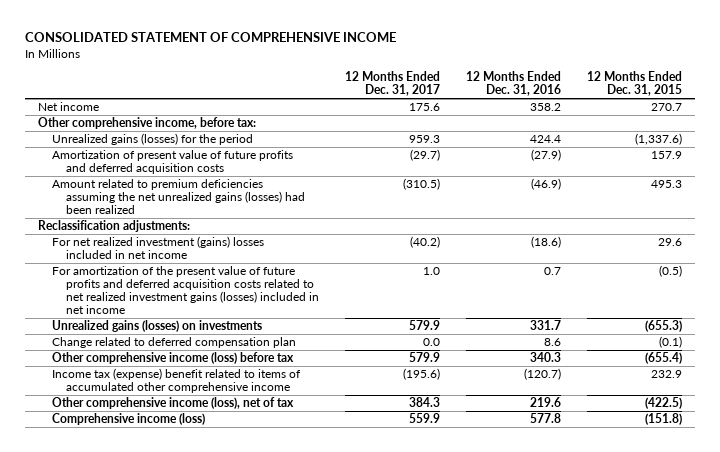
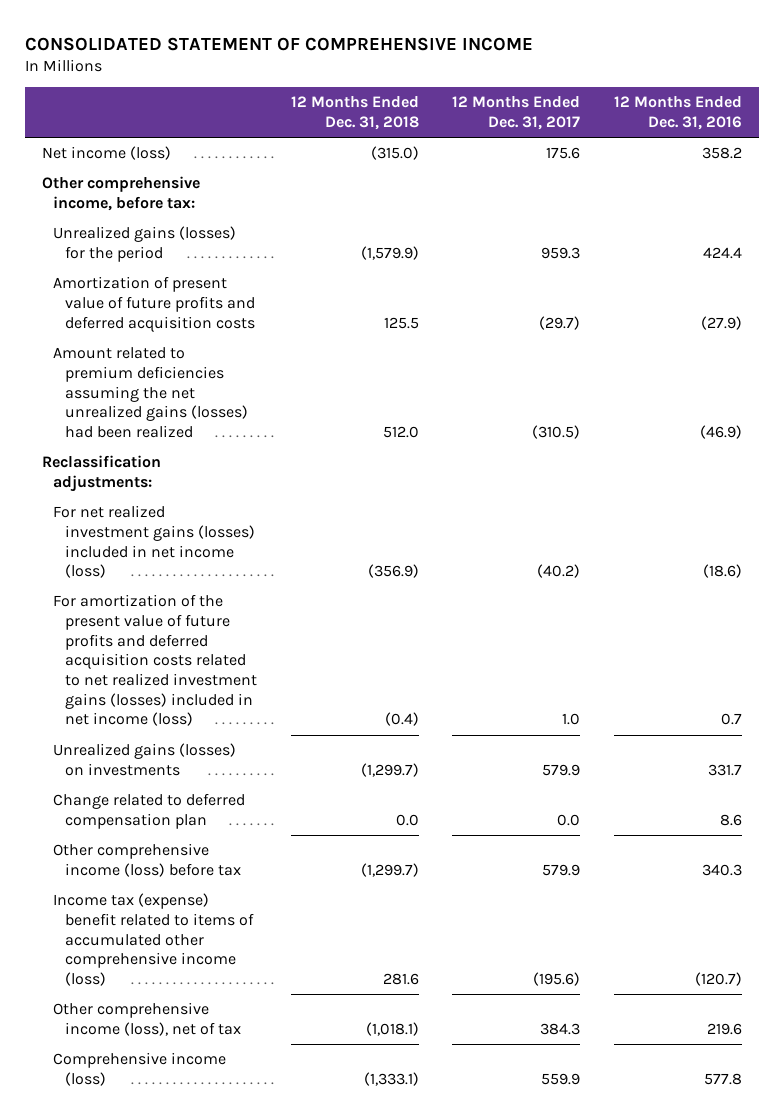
[587,71,683,97] 12 Months Ended Dec. 31, 2015 -> none
none -> [290,96,419,130] 12 Months Ended Dec. 31, 2018
[37,102,99,112] Net income -> [41,146,171,161] Net income (loss)
[51,236,264,260] For net realized investment (gains) losses included in net income -> [53,505,256,579] For net realized investment gains (losses) included in net income (loss)
[51,266,320,315] For amortization of the present value of future profits and deferred acquisition costs related to net realized investment gains (losses) included in net income -> [53,594,258,727] For amortization of the present value of future profits and deferred acquisition costs related to net realized investment gains (losses) included in net income (loss)
[51,368,301,394] Income tax (expense) benefit related to items of accumulated other comprehensive income -> [53,893,255,986] Income tax (expense) benefit related to items of accumulated other comprehensive income (loss)

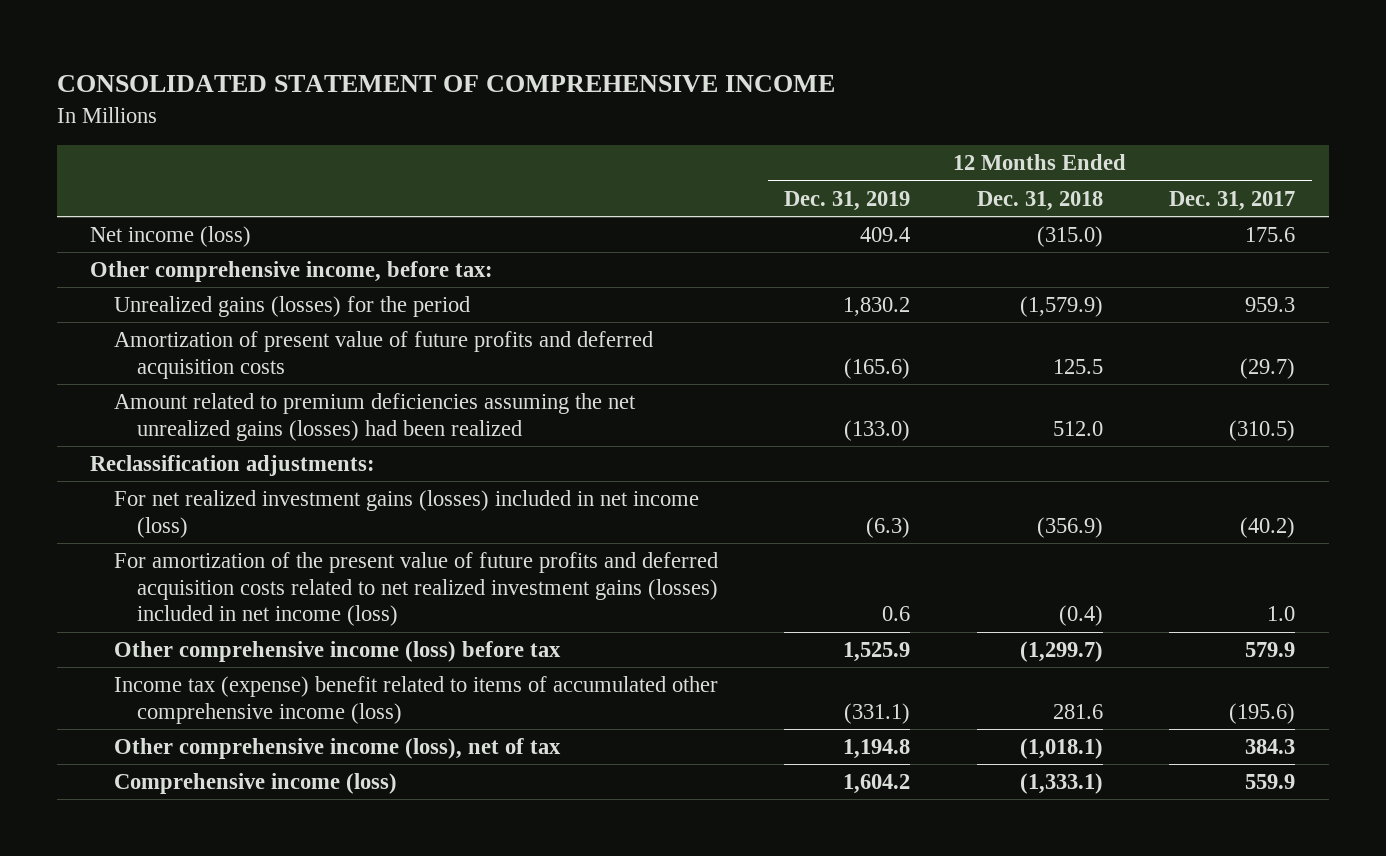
[614,96,743,130] 12 Months Ended Dec. 31, 2016 -> none
none -> [784,190,911,211] Dec. 31, 2019
[53,743,237,776] Unrealized gains (losses) on investments -> none
[53,793,246,829] Change related to deferred compensation plan -> none

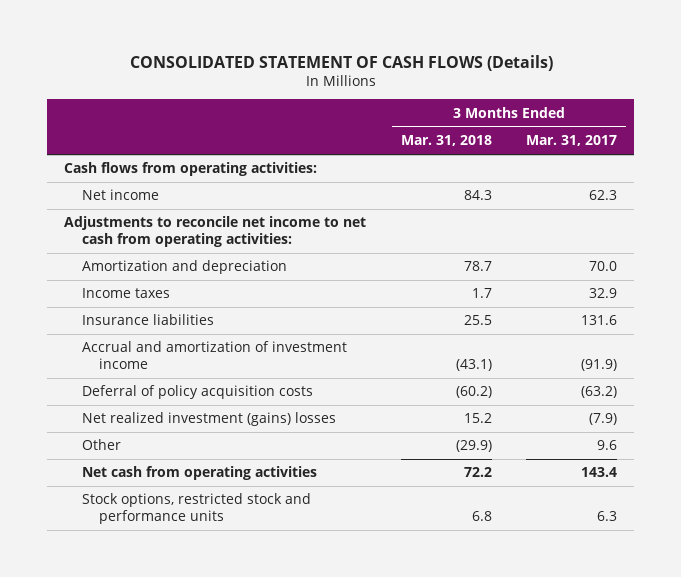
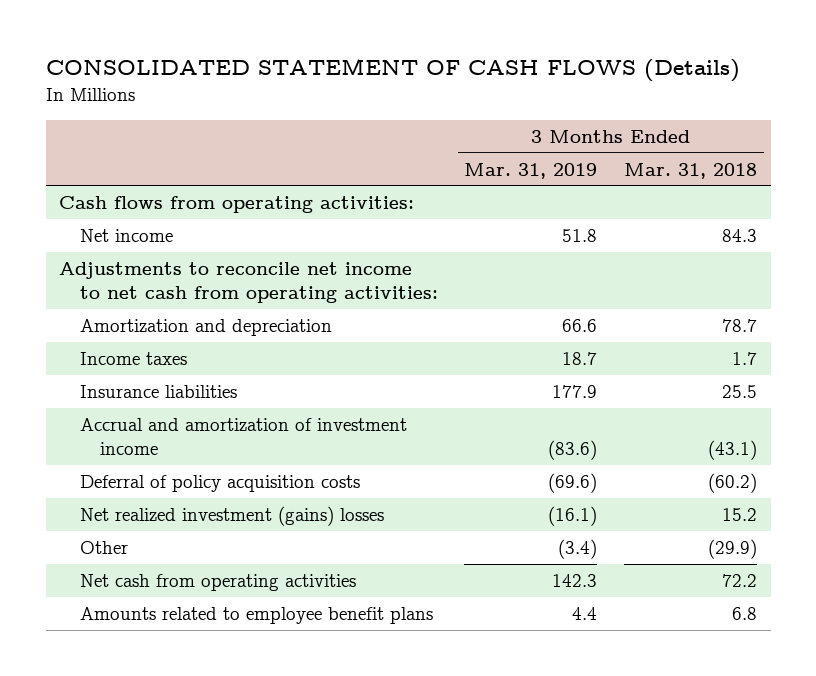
[526,135,618,147] Mar. 31, 2017 -> none
none -> [464,162,598,179] Mar. 31, 2019
[81,493,311,525] Stock options, restricted stock and performance units -> [79,606,433,624] Amounts related to employee benefit plans

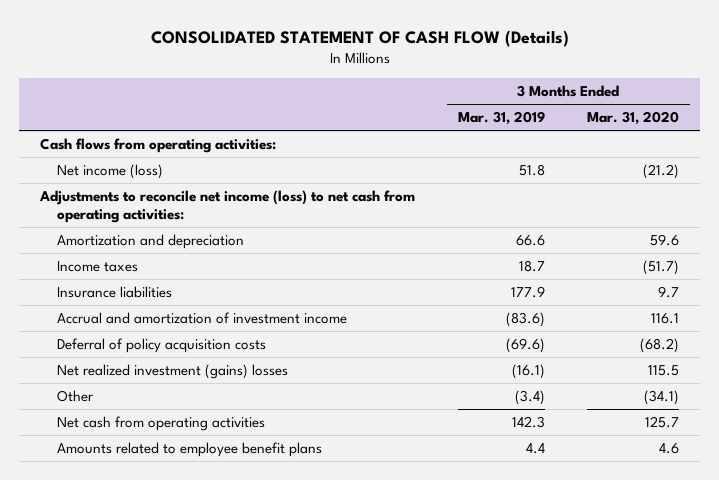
[45,58,740,83] CONSOLIDATED STATEMENT OF CASH FLOWS (Details) -> [150,29,569,47] CONSOLIDATED STATEMENT OF CASH FLOW (Details)
[624,162,758,179] Mar. 31, 2018 -> none
none -> [587,111,680,126] Mar. 31, 2020
[79,228,173,242] Net income -> [56,163,163,179] Net income (loss)
[59,261,438,304] Adjustments to reconcile net income to net cash from operating activities: -> [39,189,416,224] Adjustments to reconcile net income (loss) to net cash from operating activities:

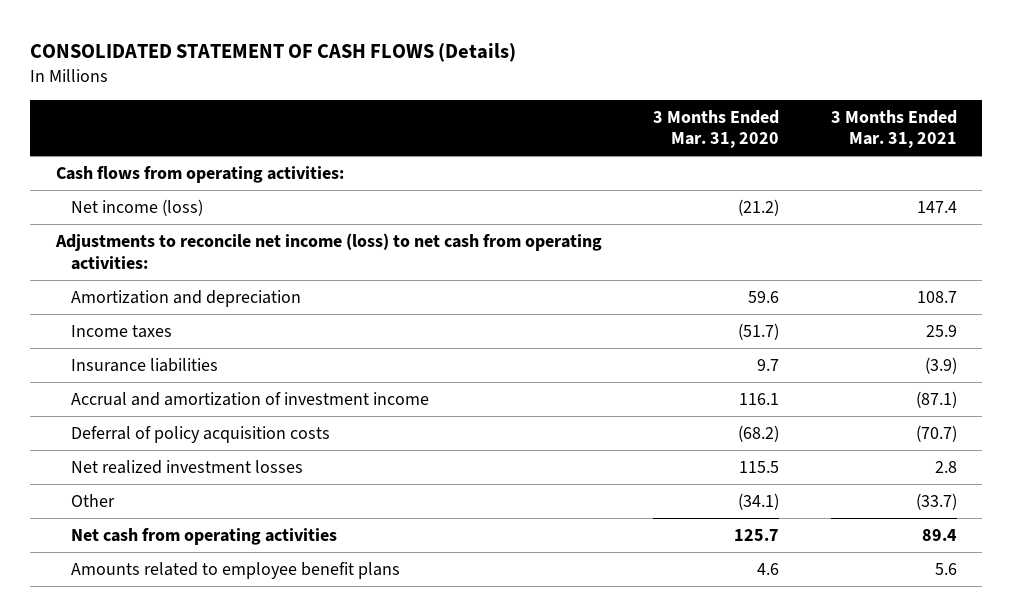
[150,29,569,47] CONSOLIDATED STATEMENT OF CASH FLOW (Details) -> [30,42,517,62] CONSOLIDATED STATEMENT OF CASH FLOWS (Details)
[457,111,545,126] Mar. 31, 2019 -> none
none -> [830,109,957,149] 3 Months Ended Mar. 31, 2021
[56,363,288,379] Net realized investment (gains) losses -> [71,459,304,474] Net realized investment losses

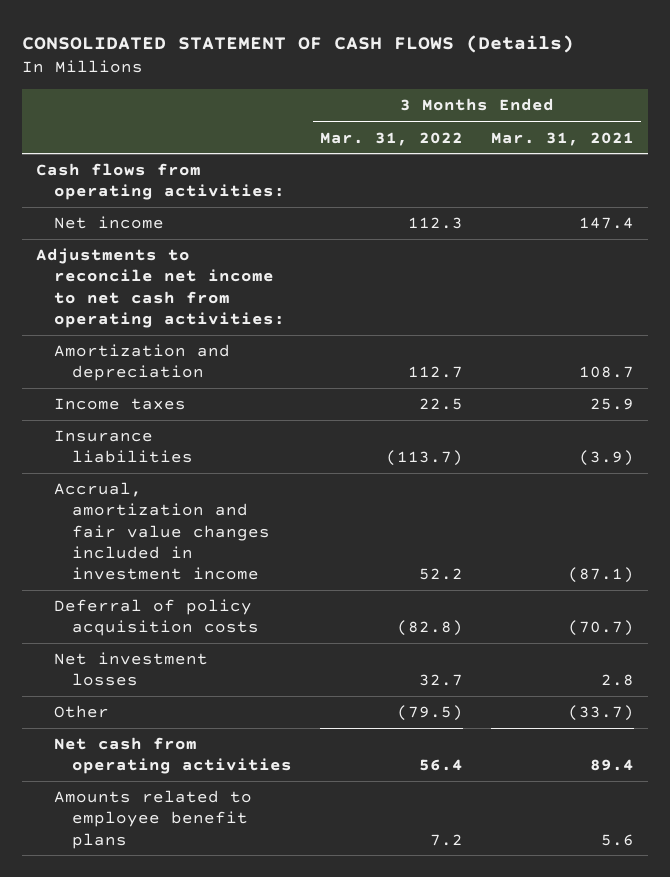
[653,109,780,149] 3 Months Ended Mar. 31, 2020 -> none
none -> [320,131,464,146] Mar. 31, 2022
[71,198,204,216] Net income (loss) -> [54,216,165,230] Net income
[54,232,602,270] Adjustments to reconcile net income (loss) to net cash from operating activities: -> [35,248,286,328] Adjustments to reconcile net income to net cash from operating activities:
[71,391,430,406] Accrual and amortization of investment income -> [54,482,271,580] Accrual, amortization and fair value changes included in investment income
[71,459,304,474] Net realized investment losses -> [54,652,209,687] Net investment losses

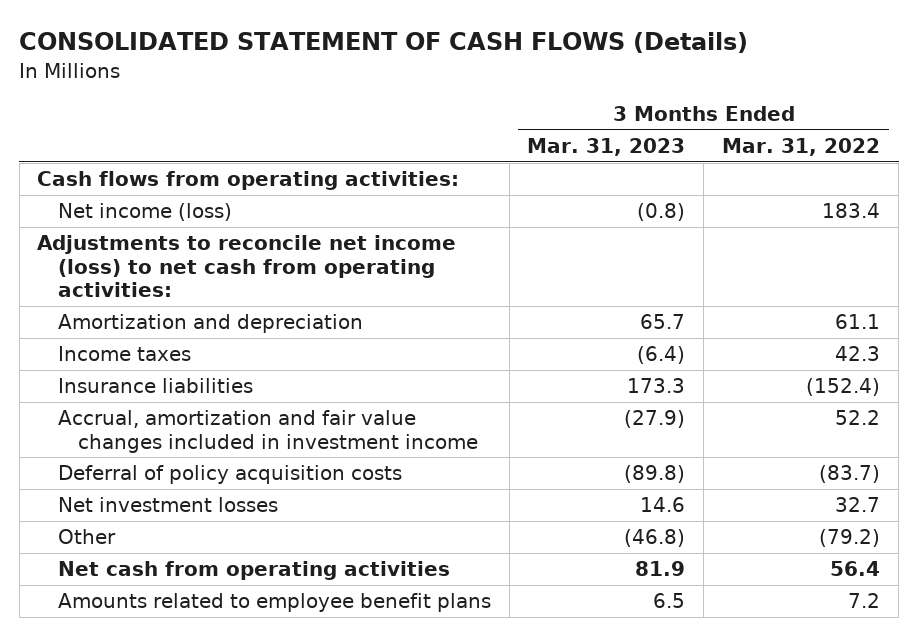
[490,131,634,146] Mar. 31, 2021 -> none
none -> [527,138,686,157] Mar. 31, 2023
[54,216,165,230] Net income -> [57,203,232,222] Net income (loss)
[408,217,464,230] 112.3 -> [822,203,881,219] 183.4
[35,248,286,328] Adjustments to reconcile net income to net cash from operating activities: -> [37,235,457,297] Adjustments to reconcile net income (loss) to net cash from operating activities:
[408,366,464,379] 112.7 -> [835,314,881,330] 61.1
[419,398,464,411] 22.5 -> [835,346,881,362] 42.3
[386,450,464,467] (113.7) -> [806,378,881,397] (152.4)
[397,620,464,637] (82.8) -> [819,465,881,484] (83.7)
[397,705,464,722] (79.5) -> [819,529,881,548] (79.2)

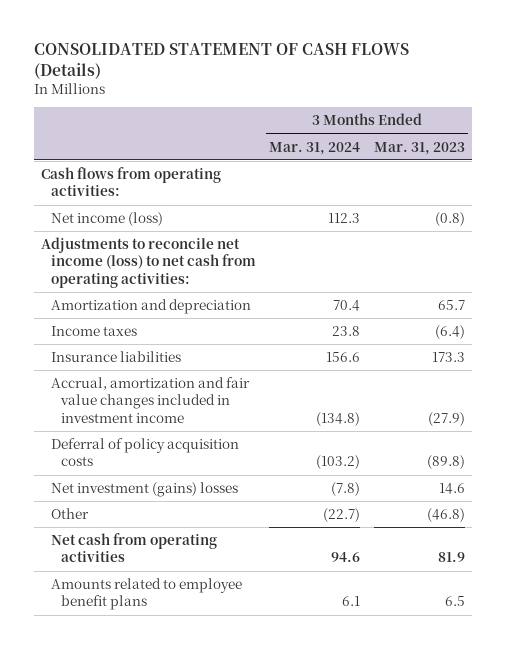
[722,138,881,157] Mar. 31, 2022 -> none
none -> [269,141,361,155] Mar. 31, 2024
[57,497,278,513] Net investment losses -> [50,482,238,498] Net investment (gains) losses

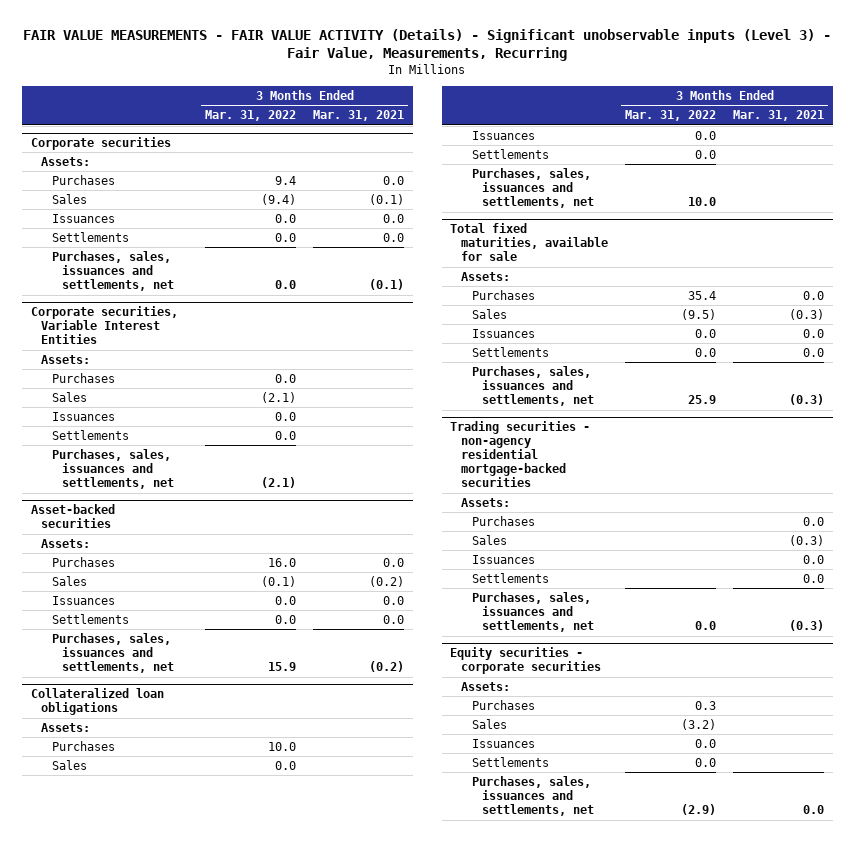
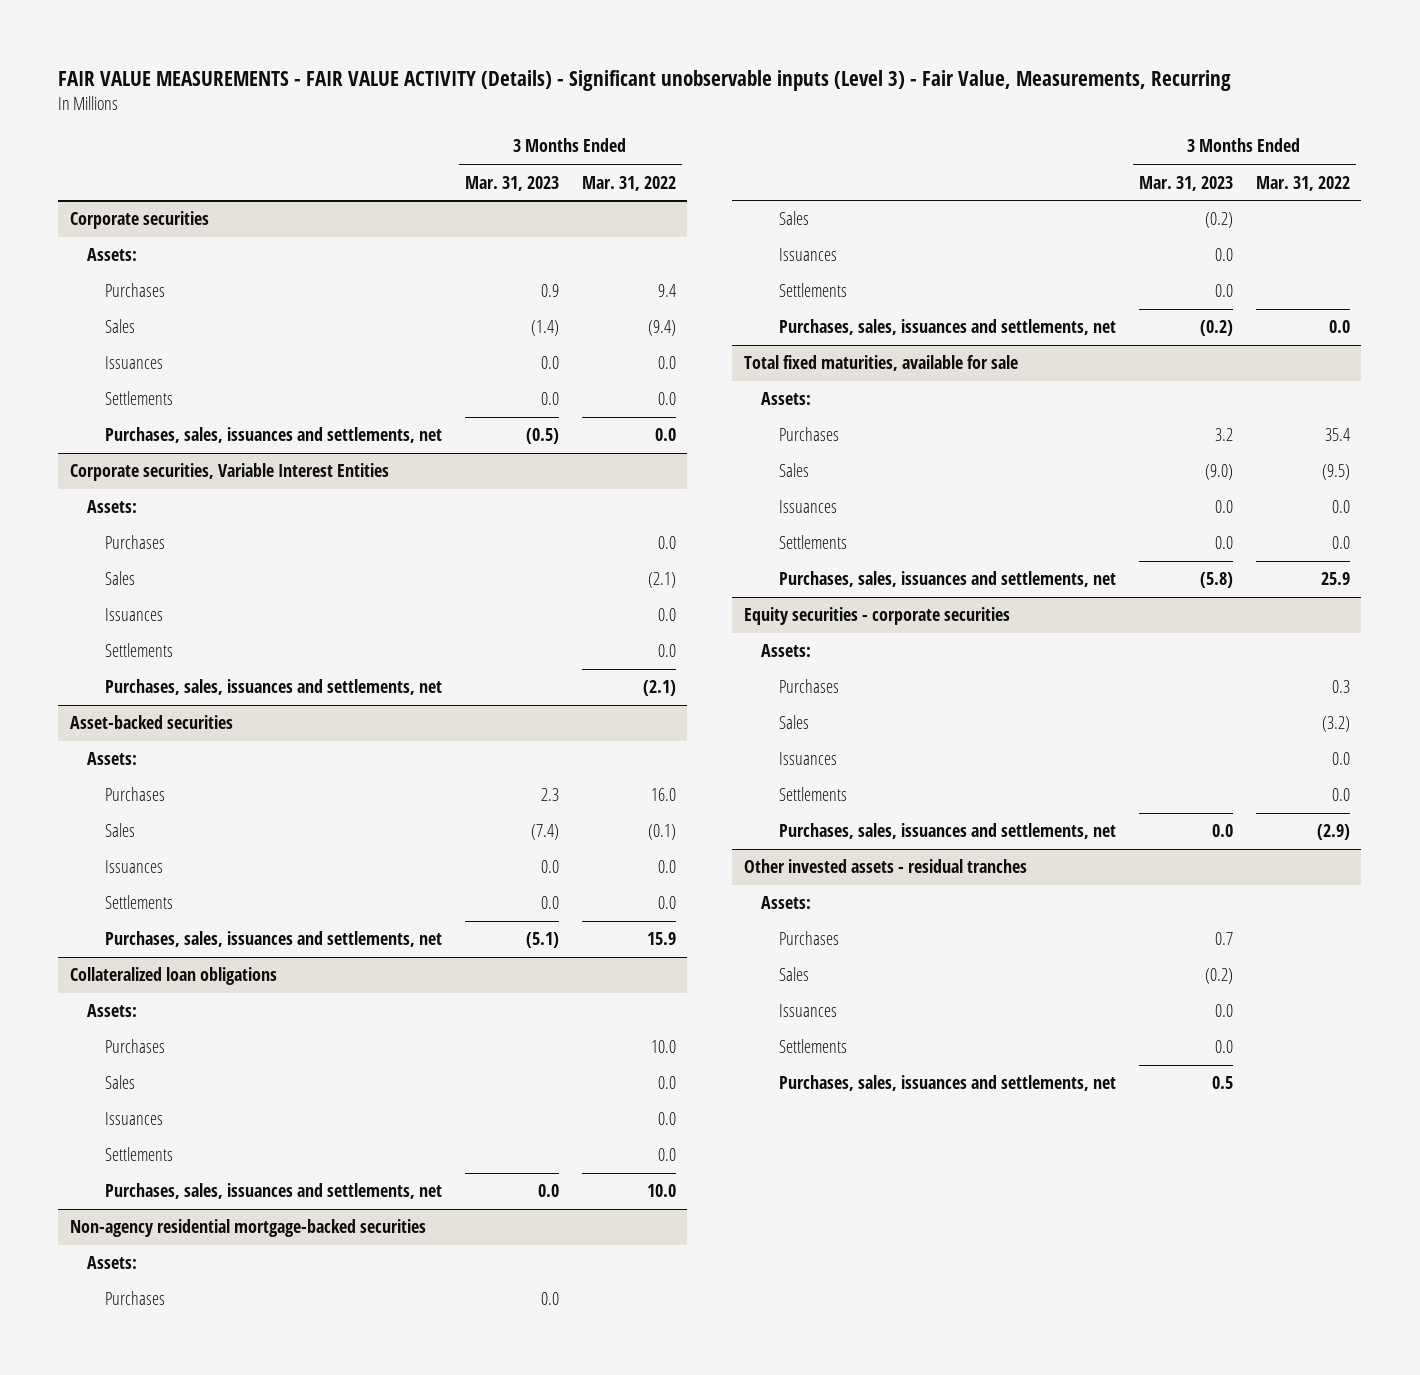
[313,110,405,122] Mar. 31, 2021 -> none
none -> [464,175,559,191] Mar. 31, 2023
none -> [69,1219,426,1238] Non-agency residential mortgage-backed securities
none -> [87,1256,138,1270] Assets:
none -> [104,1291,165,1306] Purchases
none -> [779,211,810,226] Sales
none -> [779,248,838,262] Issuances
none -> [779,283,848,298] Settlements
none -> [779,319,1117,336] Purchases, sales, issuances and settlements, net
[450,421,591,488] Trading securities - non-agency residential mortgage-backed securities -> none
[461,498,511,508] Assets: -> none
[471,516,535,527] Purchases -> none
[471,535,507,546] Sales -> none
[471,555,535,565] Issuances -> none
[471,573,549,584] Settlements -> none
[471,592,595,633] Purchases, sales, issuances and settlements, net -> none
none -> [743,859,1027,874] Other invested assets - residual tranches
none -> [761,896,812,910] Assets:
none -> [779,931,840,946] Purchases
none -> [779,967,810,982] Sales
none -> [779,1004,838,1018] Issuances
none -> [779,1039,848,1054] Settlements
none -> [779,1075,1117,1092] Purchases, sales, issuances and settlements, net

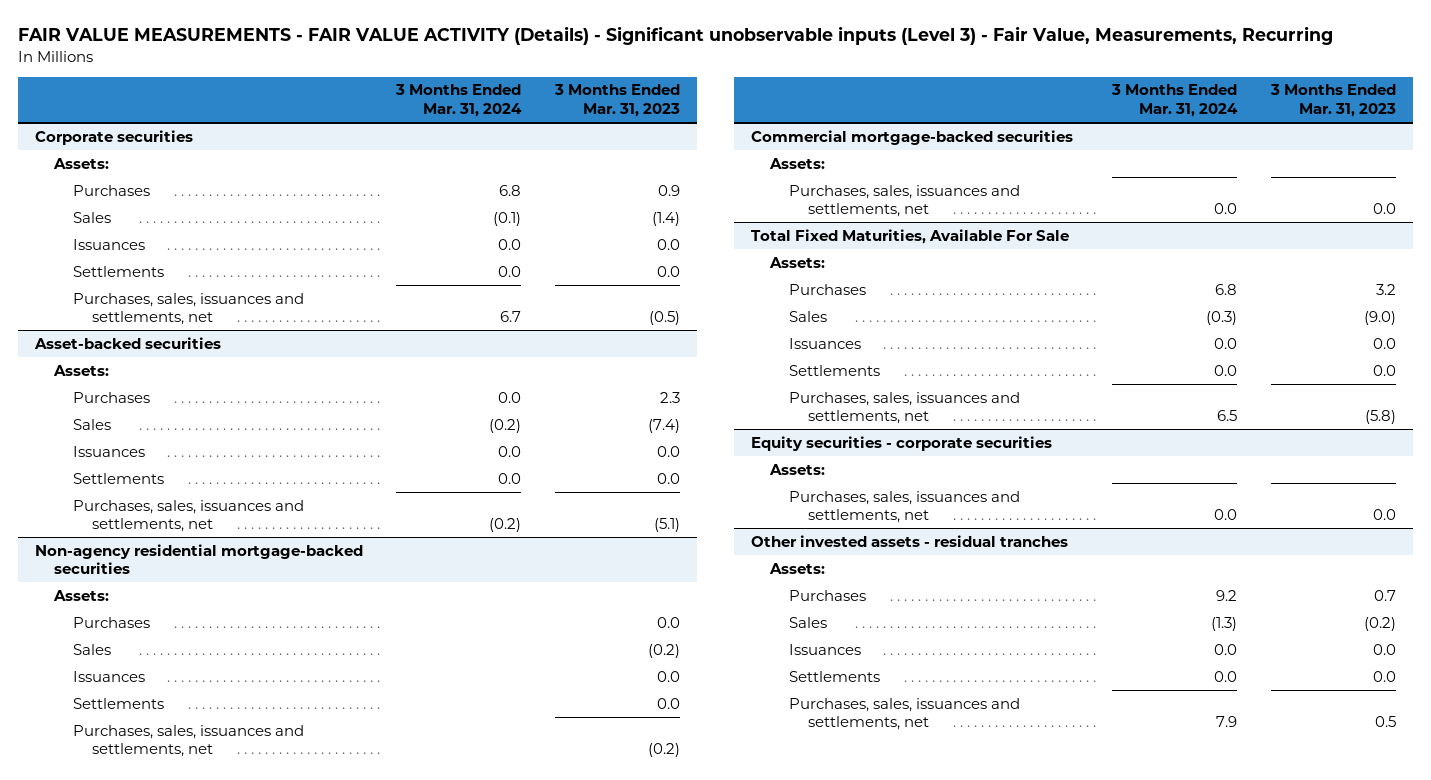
[581,175,676,191] Mar. 31, 2022 -> none
none -> [395,84,523,118] 3 Months Ended Mar. 31, 2024
[69,463,389,482] Corporate securities, Variable Interest Entities -> none
[87,500,138,514] Assets: -> none
[104,535,165,550] Purchases -> none
[104,571,135,586] Sales -> none
[104,608,163,622] Issuances -> none
[104,643,173,658] Settlements -> none
[104,679,442,696] Purchases, sales, issuances and settlements, net -> none
[69,967,277,986] Collateralized loan obligations -> none
[87,1004,138,1018] Assets: -> none
[104,1039,165,1054] Purchases -> none
[104,1075,135,1090] Sales -> none
[104,1112,163,1126] Issuances -> none
[104,1147,173,1162] Settlements -> none
[104,1183,442,1200] Purchases, sales, issuances and settlements, net -> none
[743,355,1018,372] Total fixed maturities, available for sale -> none
none -> [750,129,1073,145] Commercial mortgage-backed securities
none -> [788,184,1020,218] Purchases, sales, issuances and settlements, net
none -> [750,228,1069,244] Total Fixed Maturities, Available For Sale
none -> [768,256,825,268] Assets:
[779,679,840,694] Purchases -> none
[779,715,810,730] Sales -> none
[779,752,838,766] Issuances -> none
[779,787,848,802] Settlements -> none

